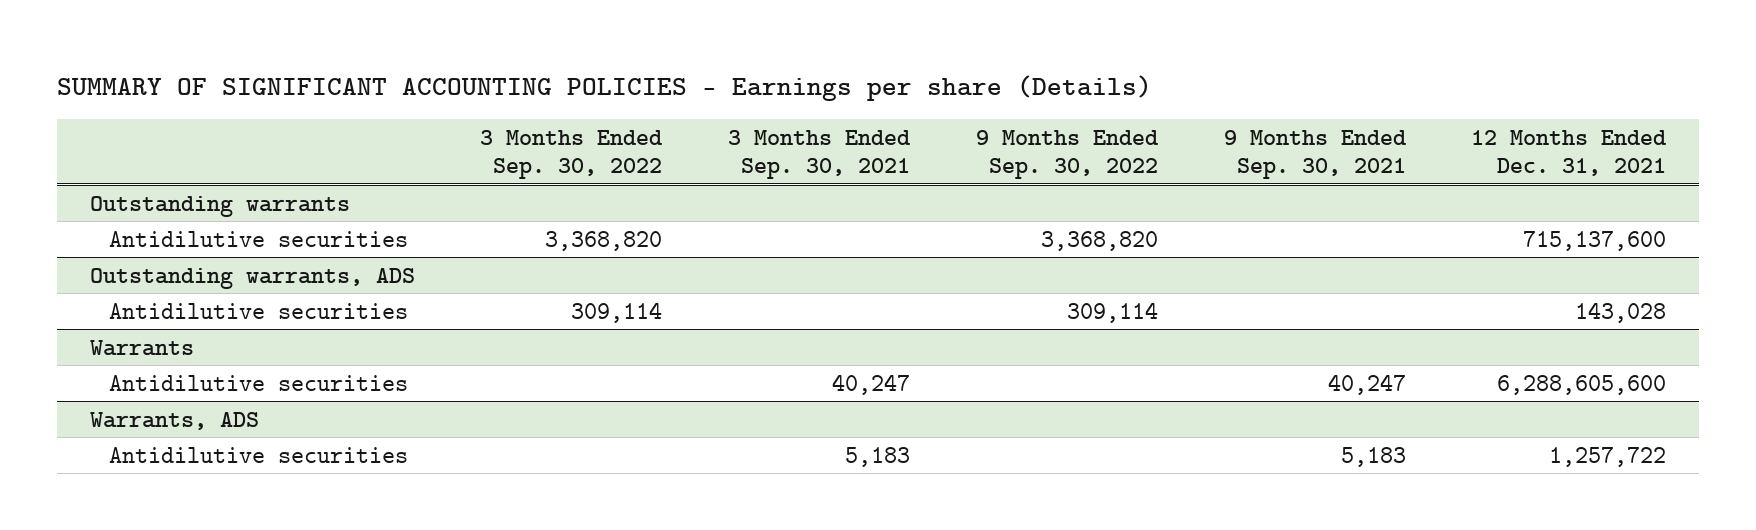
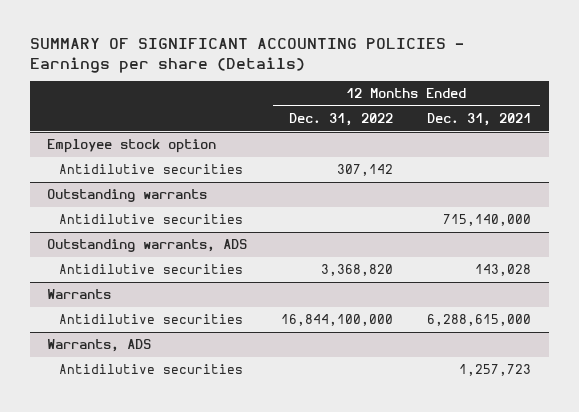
[480,129,664,180] 3 Months Ended Sep. 30, 2022 -> none
[728,129,912,180] 3 Months Ended Sep. 30, 2021 -> none
[975,129,1159,180] 9 Months Ended Sep. 30, 2022 -> none
[1223,129,1407,180] 9 Months Ended Sep. 30, 2021 -> none
none -> [289,113,394,127] Dec. 31, 2022
none -> [47,139,217,154] Employee stock option
none -> [59,164,244,175] Antidilutive securities
[1523,230,1667,251] 715,137,600 -> [443,214,532,227] 715,140,000
[1497,374,1667,395] 6,288,605,600 -> [427,314,532,327] 6,288,615,000
[1549,446,1667,467] 1,257,722 -> [459,364,532,377] 1,257,723

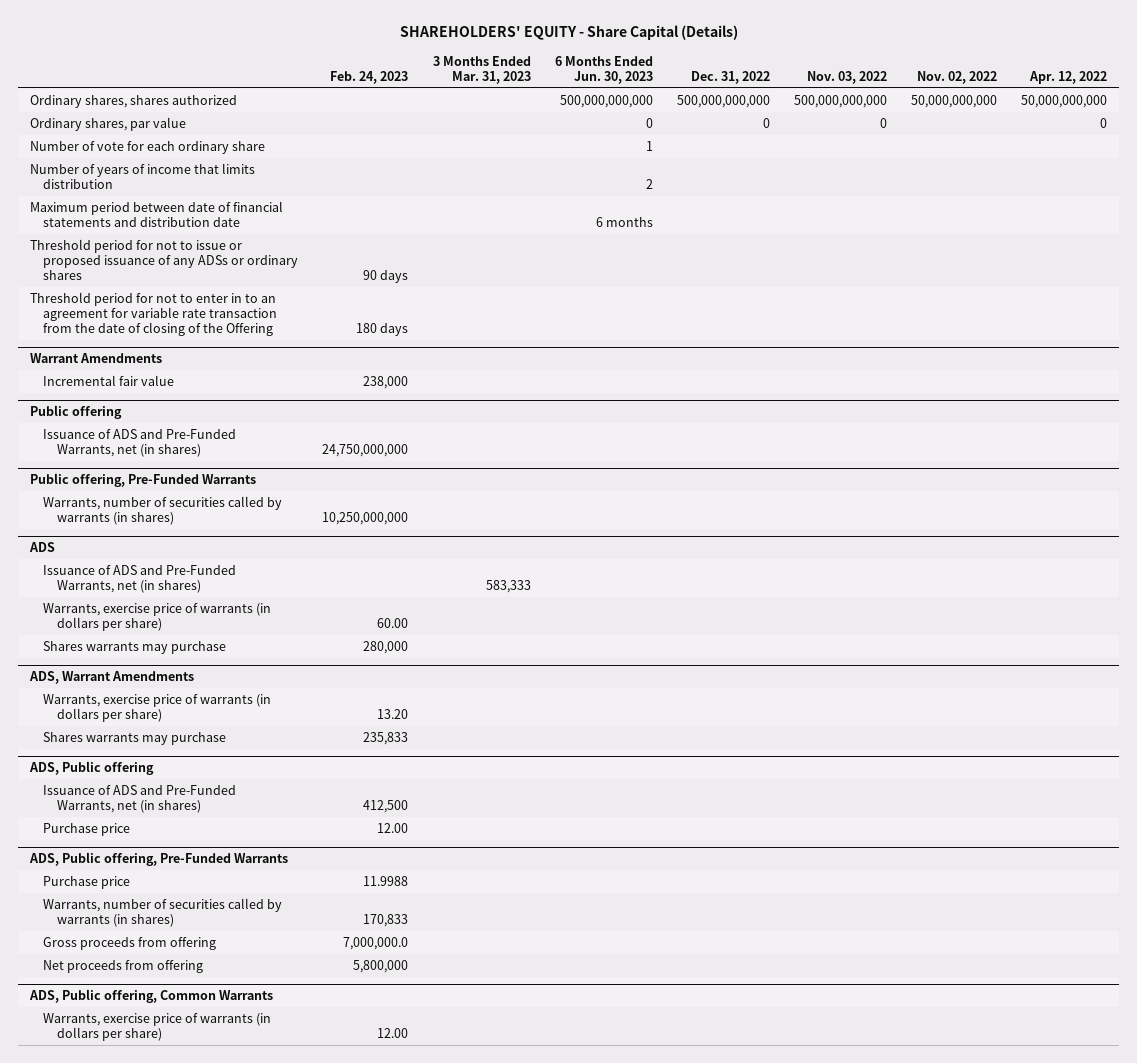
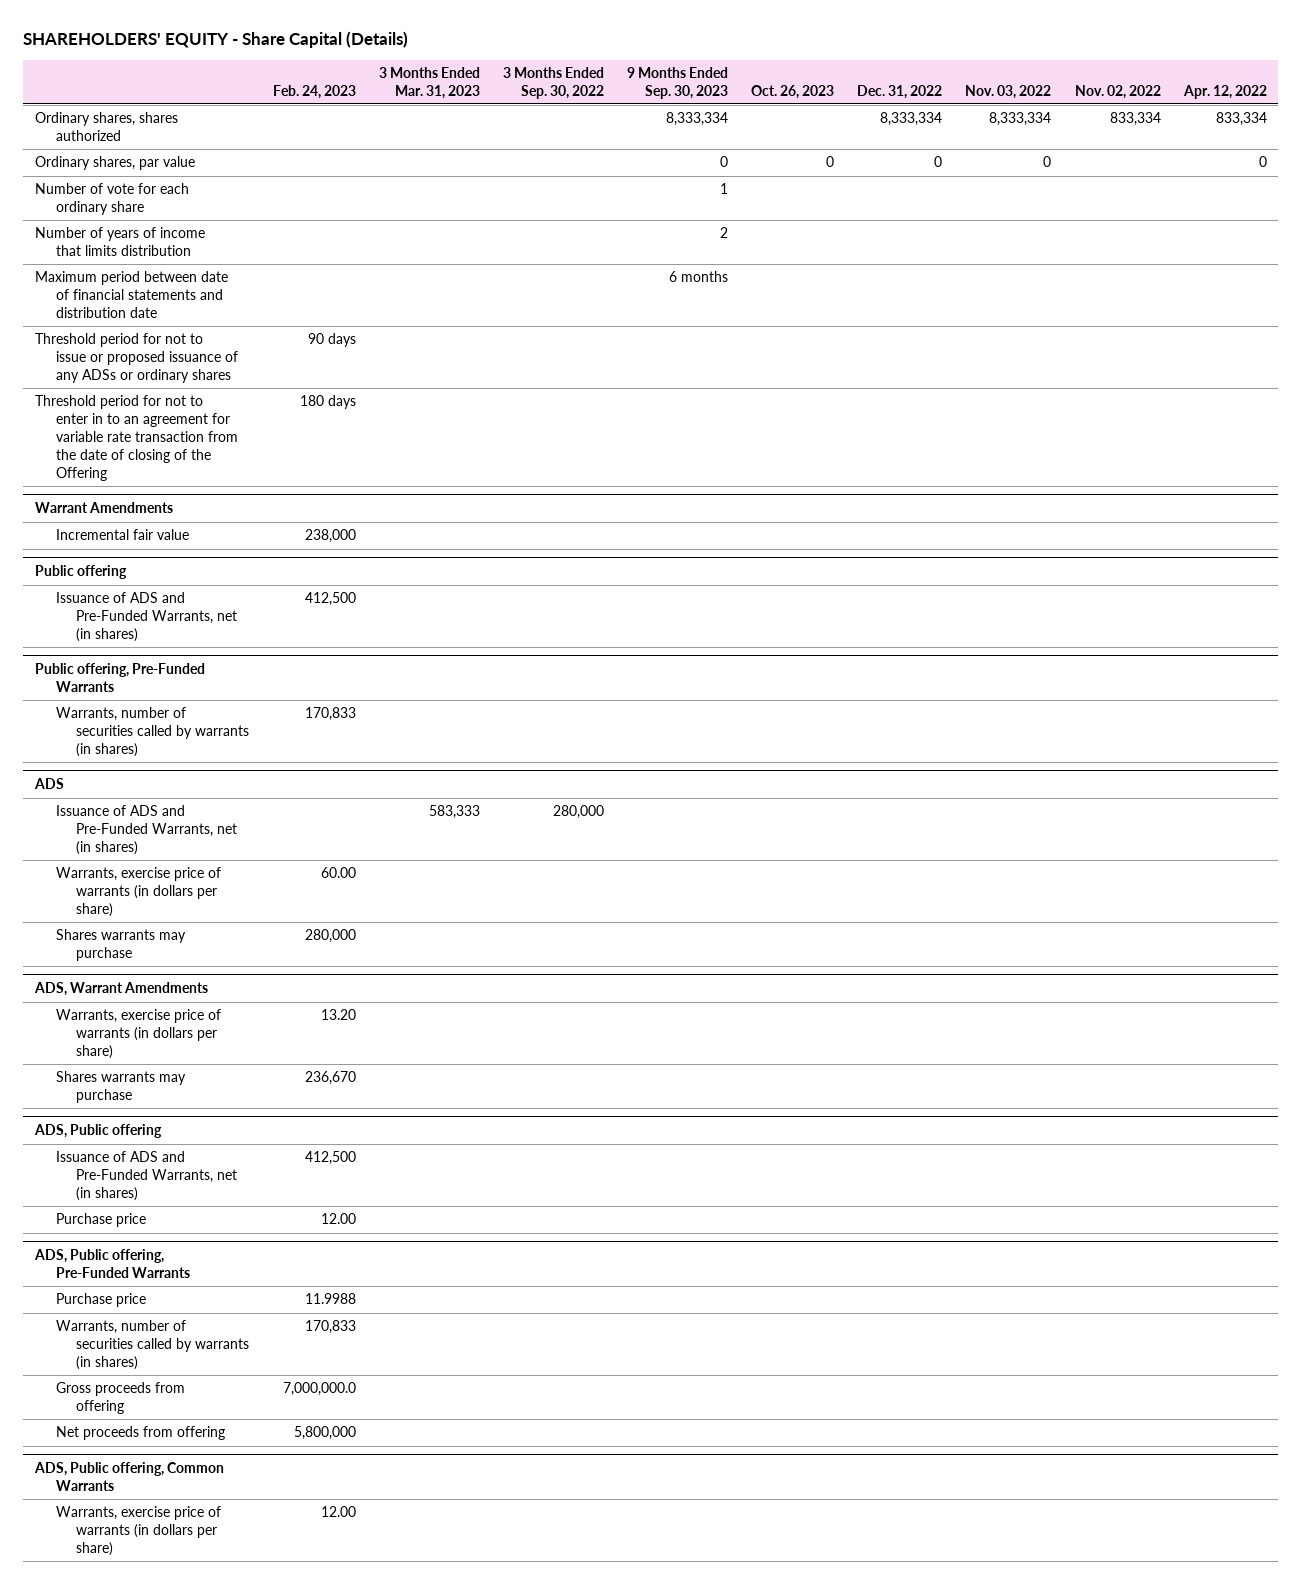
[554,55,653,84] 6 Months Ended Jun. 30, 2023 -> none
none -> [502,67,604,99] 3 Months Ended Sep. 30, 2022
none -> [627,67,729,99] 9 Months Ended Sep. 30, 2023
none -> [751,84,835,99] Oct. 26, 2023
[676,94,770,108] 500,000,000,000 -> [880,112,943,127] 8,333,334
[793,94,887,108] 500,000,000,000 -> [989,112,1052,127] 8,333,334
[910,94,997,108] 50,000,000,000 -> [1109,112,1161,127] 833,334
[1020,94,1107,108] 50,000,000,000 -> [1215,112,1267,127] 833,334
[322,443,409,457] 24,750,000,000 -> [304,592,356,607] 412,500
[322,511,409,525] 10,250,000,000 -> [304,707,356,722] 170,833
[363,731,409,745] 235,833 -> [304,1071,356,1086] 236,670

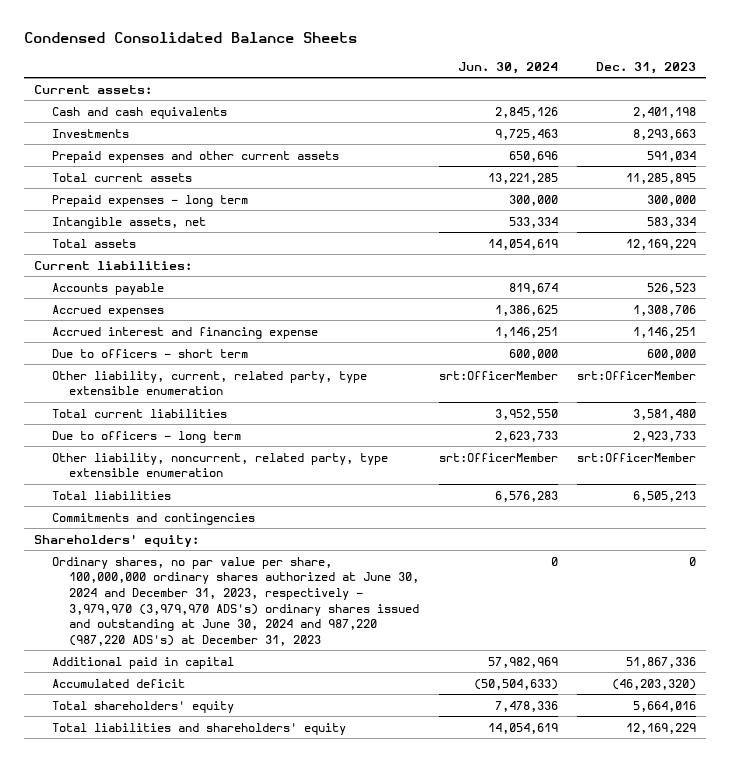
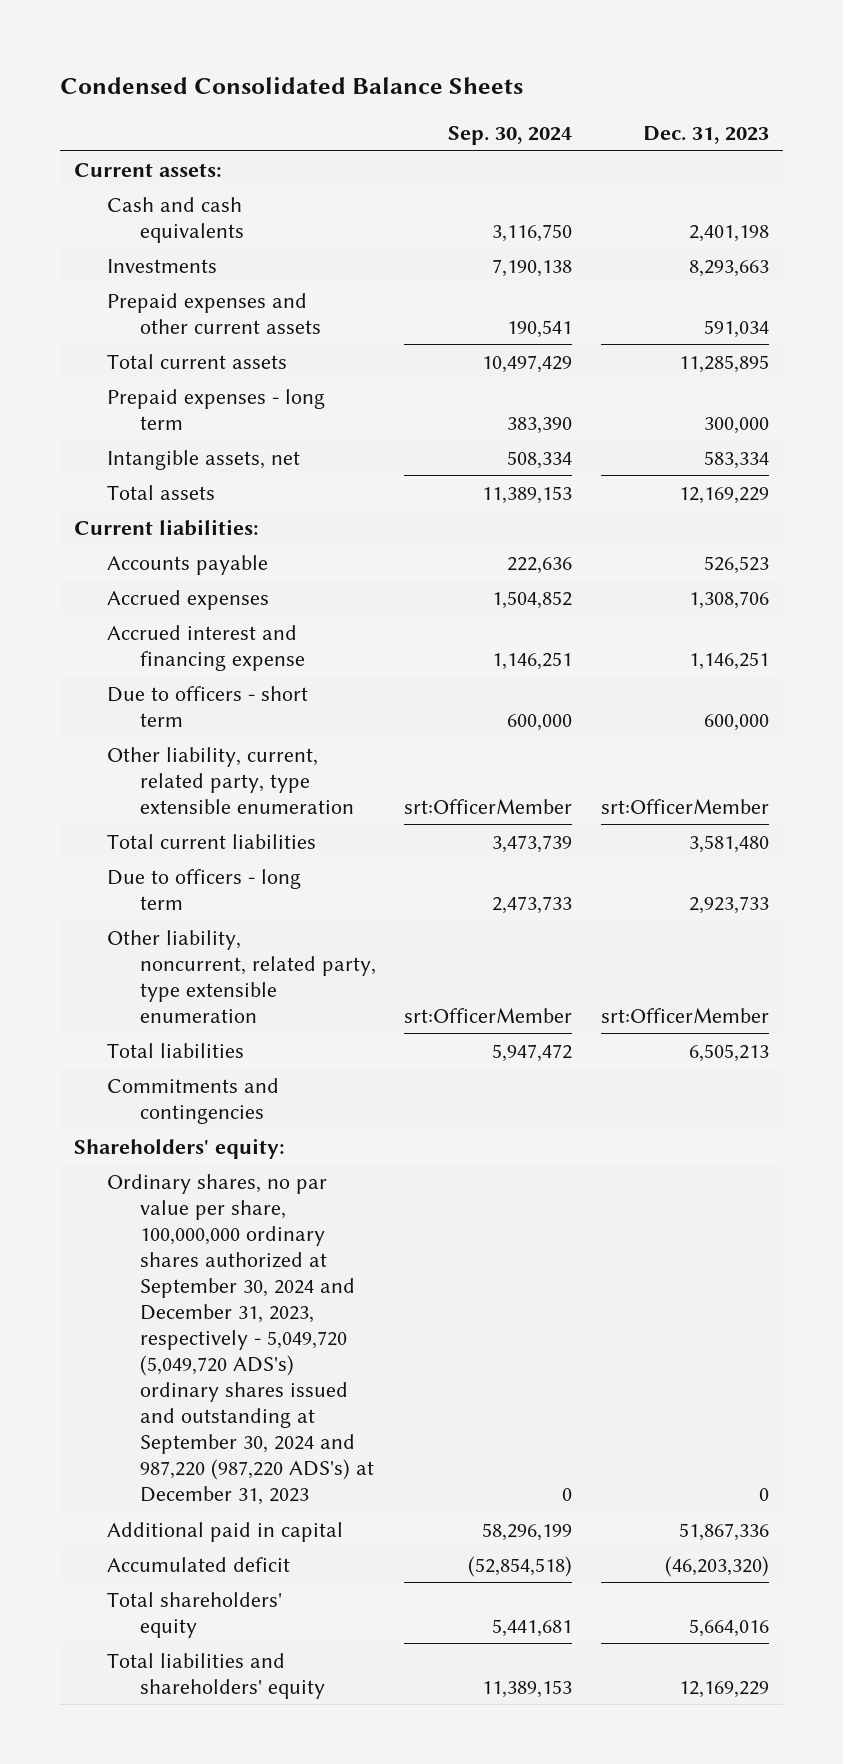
[457,62,558,75] Jun. 30, 2024 -> none
none -> [448,126,573,146] Sep. 30, 2024
[51,556,420,647] Ordinary shares, no par value per share, 100,000,000 ordinary shares authorized at June 30, 2024 and December 31, 2023, respectively - 3,979,970 (3,979,970 ADS's) ordinary shares issued and outstanding at June 30, 2024 and 987,220 (987,220 ADS's) at December 31, 2023 -> [106,1173,374,1506] Ordinary shares, no par value per share, 100,000,000 ordinary shares authorized at September 30, 2024 and December 31, 2023, respectively - 5,049,720 (5,049,720 ADS's) ordinary shares issued and outstanding at September 30, 2024 and 987,220 (987,220 ADS's) at December 31, 2023

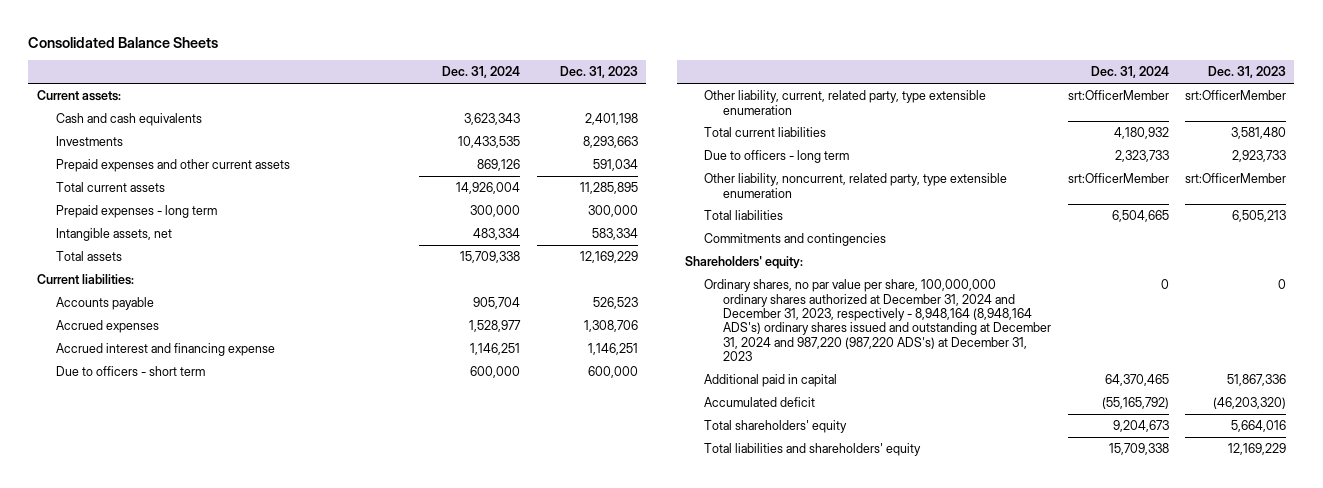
[59,76,523,94] Condensed Consolidated Balance Sheets -> [28,36,219,48] Consolidated Balance Sheets
[448,126,573,146] Sep. 30, 2024 -> none
none -> [442,66,521,79] Dec. 31, 2024
[106,1173,374,1506] Ordinary shares, no par value per share, 100,000,000 ordinary shares authorized at September 30, 2024 and December 31, 2023, respectively - 5,049,720 (5,049,720 ADS's) ordinary shares issued and outstanding at September 30, 2024 and 987,220 (987,220 ADS's) at December 31, 2023 -> [704,279,1052,362] Ordinary shares, no par value per share, 100,000,000 ordinary shares authorized at December 31, 2024 and December 31, 2023, respectively - 8,948,164 (8,948,164 ADS's) ordinary shares issued and outstanding at December 31, 2024 and 987,220 (987,220 ADS's) at December 31, 2023

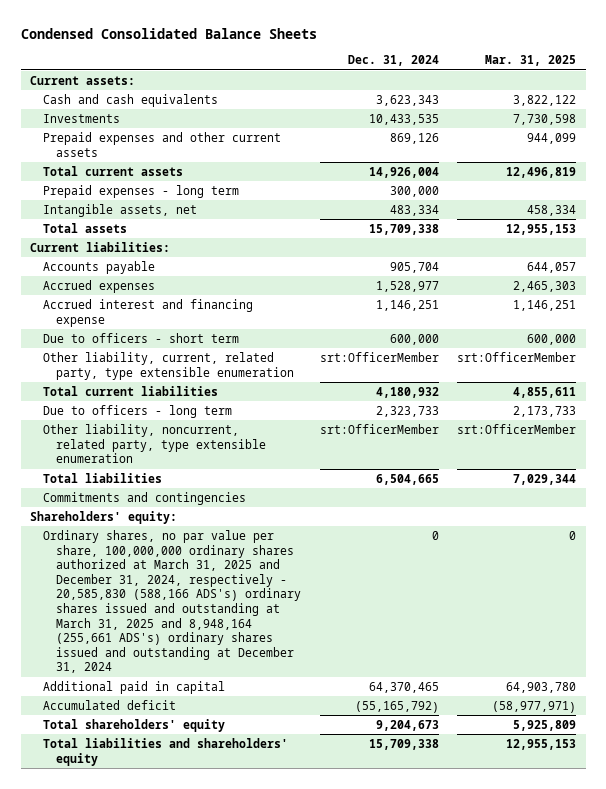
[28,36,219,48] Consolidated Balance Sheets -> [20,27,317,39] Condensed Consolidated Balance Sheets
[559,66,638,79] Dec. 31, 2023 -> none
none -> [485,55,577,67] Mar. 31, 2025
[704,279,1052,362] Ordinary shares, no par value per share, 100,000,000 ordinary shares authorized at December 31, 2024 and December 31, 2023, respectively - 8,948,164 (8,948,164 ADS's) ordinary shares issued and outstanding at December 31, 2024 and 987,220 (987,220 ADS's) at December 31, 2023 -> [42,529,301,674] Ordinary shares, no par value per share, 100,000,000 ordinary shares authorized at March 31, 2025 and December 31, 2024, respectively - 20,585,830 (588,166 ADS's) ordinary shares issued and outstanding at March 31, 2025 and 8,948,164 (255,661 ADS's) ordinary shares issued and outstanding at December 31, 2024

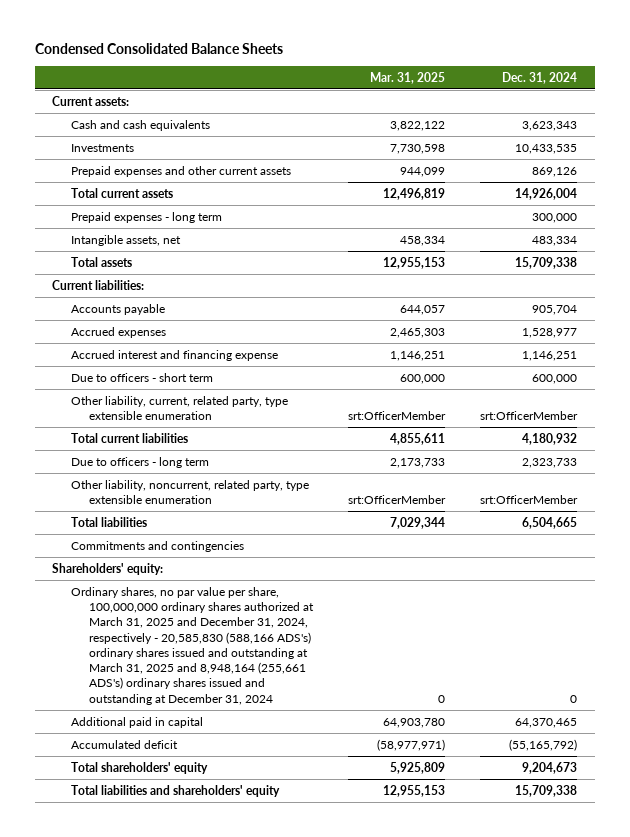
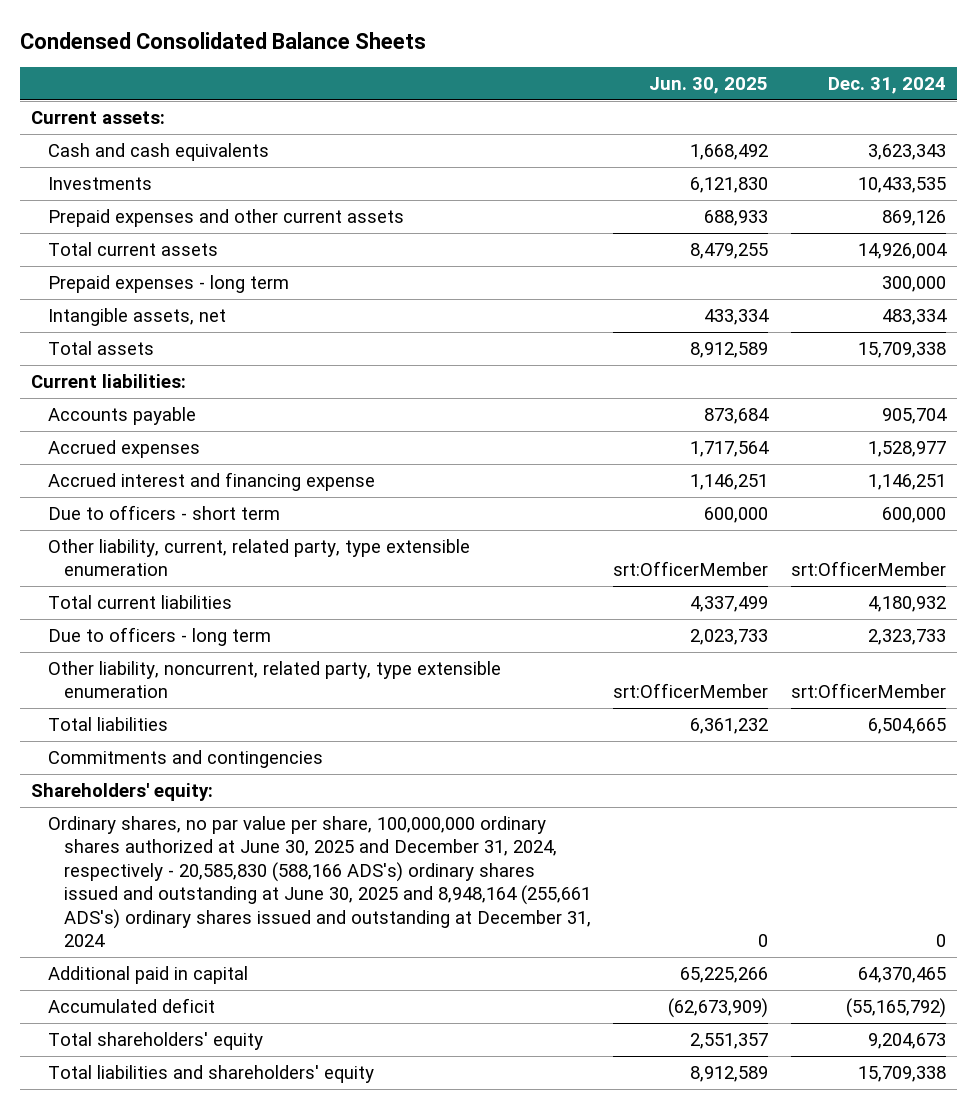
[370,71,446,84] Mar. 31, 2025 -> none
none -> [649,77,769,95] Jun. 30, 2025
[70,586,315,705] Ordinary shares, no par value per share, 100,000,000 ordinary shares authorized at March 31, 2025 and December 31, 2024, respectively - 20,585,830 (588,166 ADS's) ordinary shares issued and outstanding at March 31, 2025 and 8,948,164 (255,661 ADS's) ordinary shares issued and outstanding at December 31, 2024 -> [47,815,591,948] Ordinary shares, no par value per share, 100,000,000 ordinary shares authorized at June 30, 2025 and December 31, 2024, respectively - 20,585,830 (588,166 ADS's) ordinary shares issued and outstanding at June 30, 2025 and 8,948,164 (255,661 ADS's) ordinary shares issued and outstanding at December 31, 2024

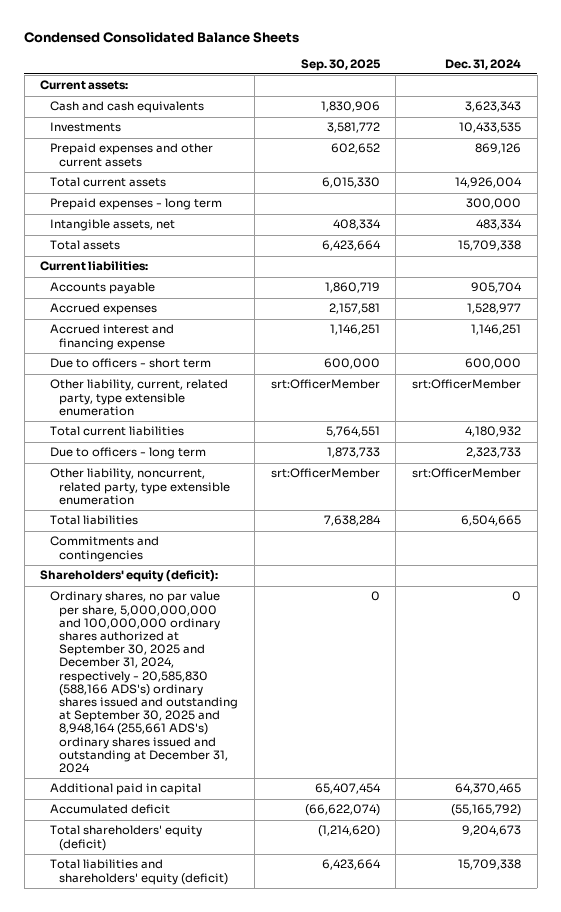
[649,77,769,95] Jun. 30, 2025 -> none
none -> [300,58,381,71] Sep. 30, 2025
[31,782,214,801] Shareholders' equity: -> [40,570,219,583] Shareholders' equity (deficit):
[47,815,591,948] Ordinary shares, no par value per share, 100,000,000 ordinary shares authorized at June 30, 2025 and December 31, 2024, respectively - 20,585,830 (588,166 ADS's) ordinary shares issued and outstanding at June 30, 2025 and 8,948,164 (255,661 ADS's) ordinary shares issued and outstanding at December 31, 2024 -> [49,591,239,773] Ordinary shares, no par value per share, 5,000,000,000 and 100,000,000 ordinary shares authorized at September 30, 2025 and December 31, 2024, respectively - 20,585,830 (588,166 ADS's) ordinary shares issued and outstanding at September 30, 2025 and 8,948,164 (255,661 ADS's) ordinary shares issued and outstanding at December 31, 2024
[47,1031,263,1050] Total shareholders' equity -> [49,825,202,851] Total shareholders' equity (deficit)
[47,1064,374,1083] Total liabilities and shareholders' equity -> [49,859,229,885] Total liabilities and shareholders' equity (deficit)

